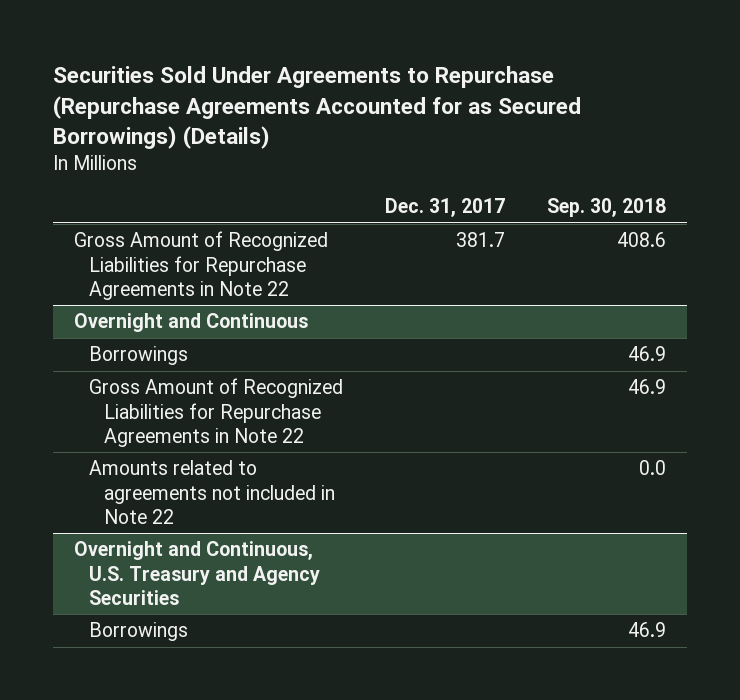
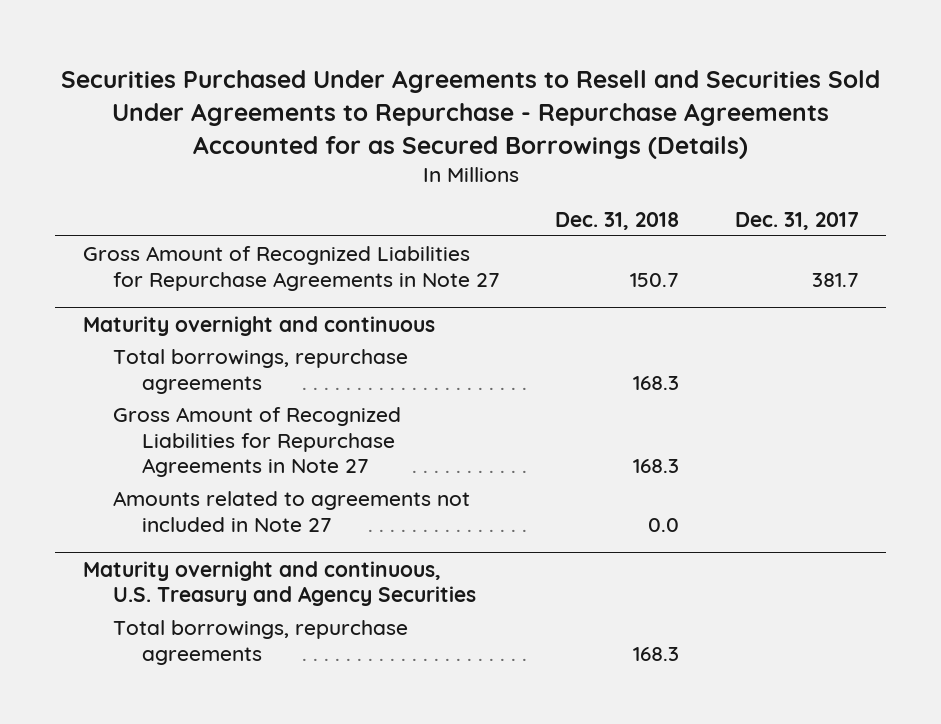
[53,66,582,149] Securities Sold Under Agreements to Repurchase (Repurchase Agreements Accounted for as Secured Borrowings) (Details) -> [60,69,880,159] Securities Purchased Under Agreements to Resell and Securities Sold Under Agreements to Repurchase - Repurchase Agreements Accounted for as Secured Borrowings (Details)
[547,198,667,218] Sep. 30, 2018 -> none
none -> [555,211,680,230] Dec. 31, 2018
[74,231,329,300] Gross Amount of Recognized Liabilities for Repurchase Agreements in Note 22 -> [82,245,500,291] Gross Amount of Recognized Liabilities for Repurchase Agreements in Note 27
[74,313,309,333] Overnight and Continuous -> [82,315,435,336] Maturity overnight and continuous
[88,346,188,366] Borrowings -> [112,348,408,394] Total borrowings, repurchase agreements
[88,378,343,447] Gross Amount of Recognized Liabilities for Repurchase Agreements in Note 22 -> [112,406,401,478] Gross Amount of Recognized Liabilities for Repurchase Agreements in Note 27
[88,460,335,524] Amounts related to agreements not included in Note 22 -> [112,490,470,532] Amounts related to agreements not included in Note 27
[74,541,320,605] Overnight and Continuous, U.S. Treasury and Agency Securities -> [82,560,476,607] Maturity overnight and continuous, U.S. Treasury and Agency Securities
[88,622,188,642] Borrowings -> [112,619,408,665] Total borrowings, repurchase agreements

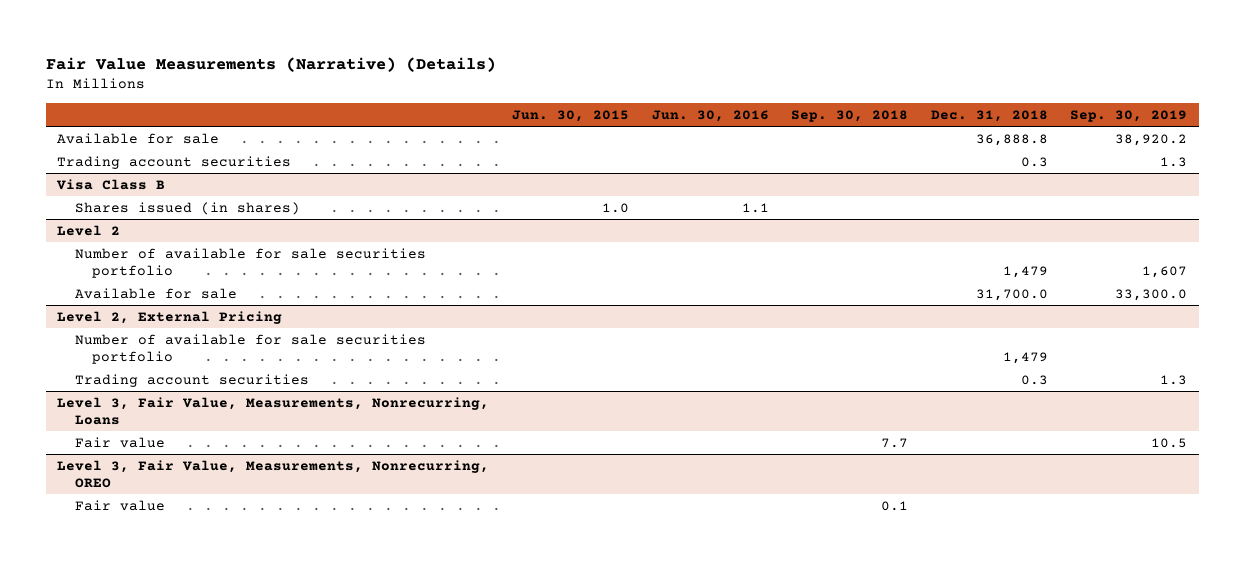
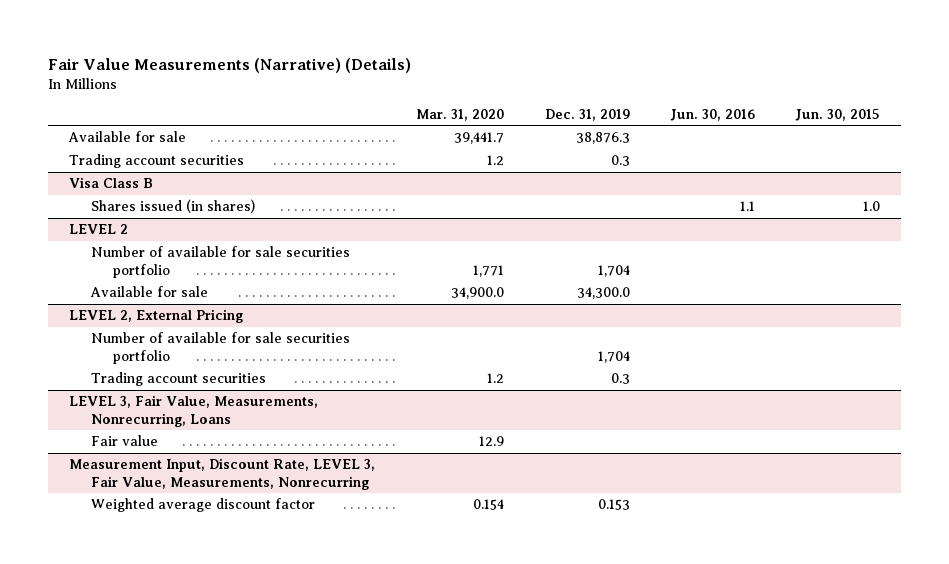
[791,109,909,122] Sep. 30, 2018 -> none
[930,109,1048,122] Dec. 31, 2018 -> none
[1070,109,1188,122] Sep. 30, 2019 -> none
none -> [416,109,505,122] Mar. 31, 2020
none -> [545,109,631,122] Dec. 31, 2019
[57,224,121,236] Level 2 -> [68,224,128,235] LEVEL 2
[57,310,283,324] Level 2, External Pricing -> [68,309,243,324] LEVEL 2, External Pricing
[57,396,490,426] Level 3, Fair Value, Measurements, Nonrecurring, Loans -> [68,395,318,427] LEVEL 3, Fair Value, Measurements, Nonrecurring, Loans
[74,499,165,511] Fair value -> none
[57,459,490,489] Level 3, Fair Value, Measurements, Nonrecurring, OREO -> [68,458,375,490] Measurement Input, Discount Rate, LEVEL 3, Fair Value, Measurements, Nonrecurring
none -> [90,498,315,513] Weighted average discount factor

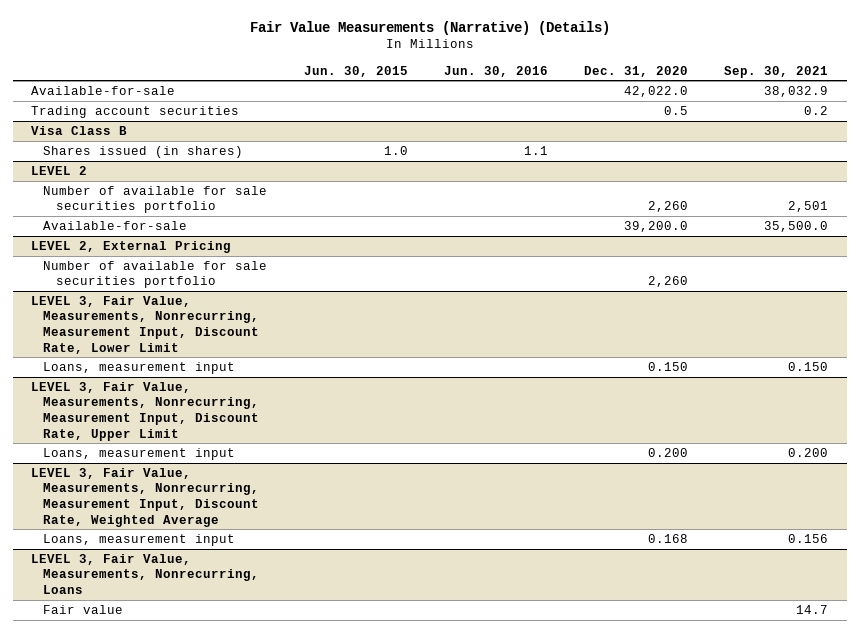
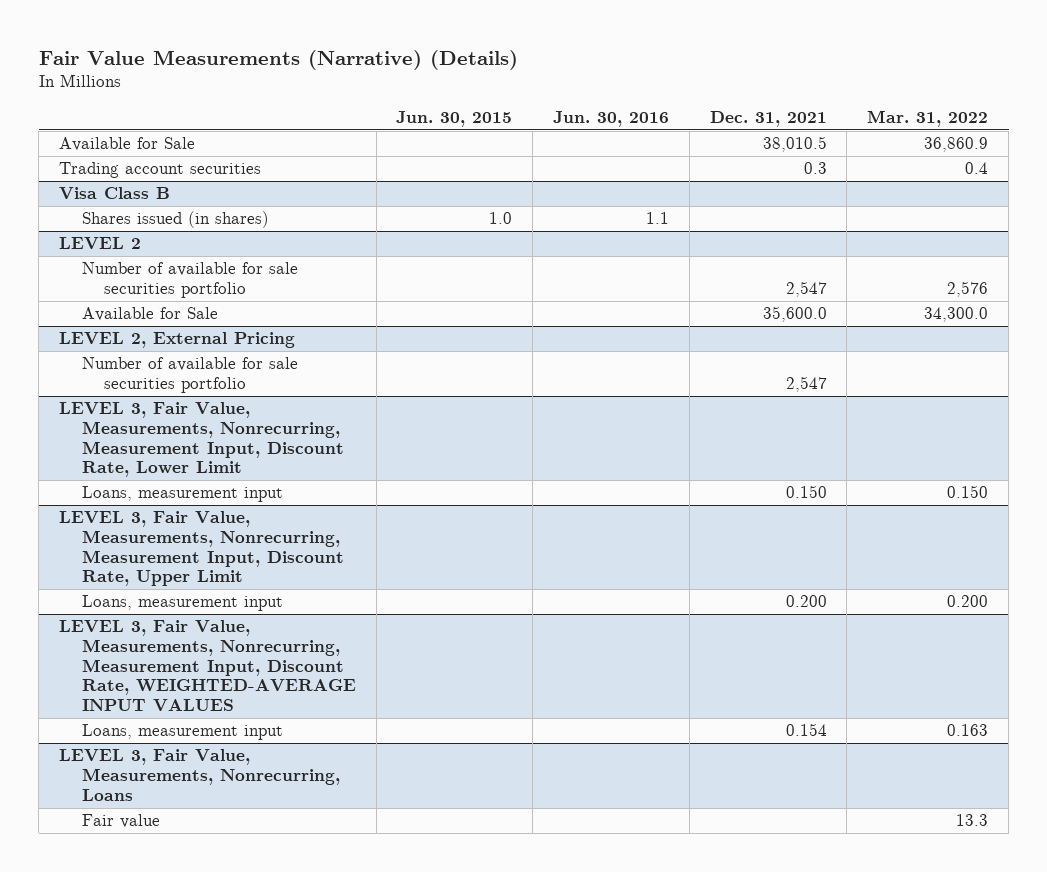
[584,65,689,77] Dec. 31, 2020 -> none
[724,65,829,78] Sep. 30, 2021 -> none
none -> [709,110,827,127] Dec. 31, 2021
none -> [867,109,989,127] Mar. 31, 2022
[31,85,176,95] Available-for-sale -> [59,137,196,152] Available for Sale
[43,220,188,230] Available-for-sale -> [81,307,218,322] Available for Sale
[31,467,260,527] LEVEL 3, Fair Value, Measurements, Nonrecurring, Measurement Input, Discount Rate, Weighted Average -> [59,620,356,711] LEVEL 3, Fair Value, Measurements, Nonrecurring, Measurement Input, Discount Rate, WEIGHTED-AVERAGE INPUT VALUES

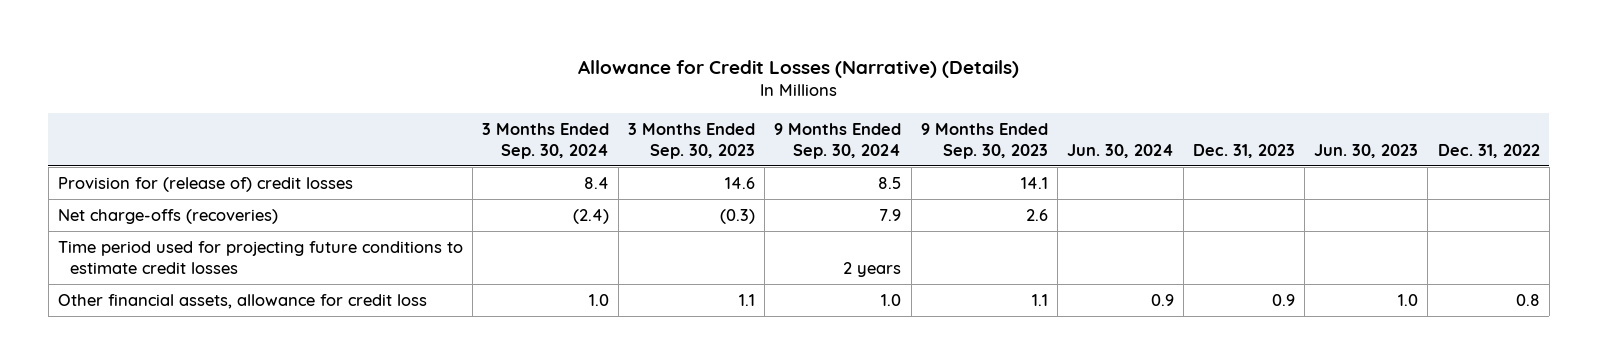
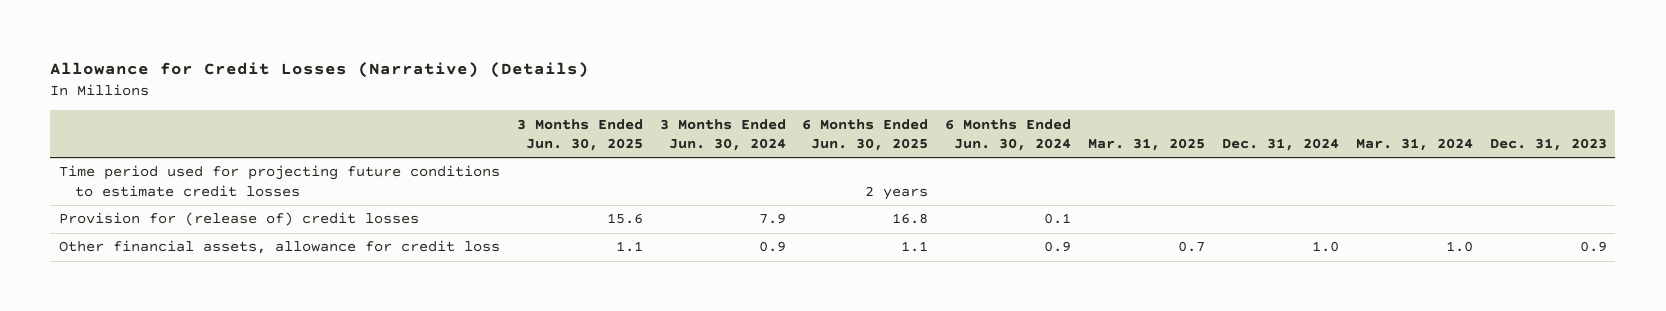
[482,122,610,159] 3 Months Ended Sep. 30, 2024 -> none
[628,122,756,159] 3 Months Ended Sep. 30, 2023 -> none
[774,122,902,159] 9 Months Ended Sep. 30, 2024 -> none
[920,122,1048,159] 9 Months Ended Sep. 30, 2023 -> none
[1066,143,1174,158] Jun. 30, 2024 -> none
[1314,143,1419,158] Jun. 30, 2023 -> none
[1437,143,1540,158] Dec. 31, 2022 -> none
none -> [516,118,643,151] 3 Months Ended Jun. 30, 2025
none -> [659,118,786,151] 3 Months Ended Jun. 30, 2024
none -> [802,118,929,151] 6 Months Ended Jun. 30, 2025
none -> [945,118,1072,151] 6 Months Ended Jun. 30, 2024
none -> [1088,137,1206,151] Mar. 31, 2025
none -> [1222,137,1340,151] Dec. 31, 2024
none -> [1356,137,1474,151] Mar. 31, 2024
[57,208,278,224] Net charge-offs (recoveries) -> none
[57,176,353,192] Provision for (release of) credit losses -> [58,212,419,227] Provision for (release of) credit losses

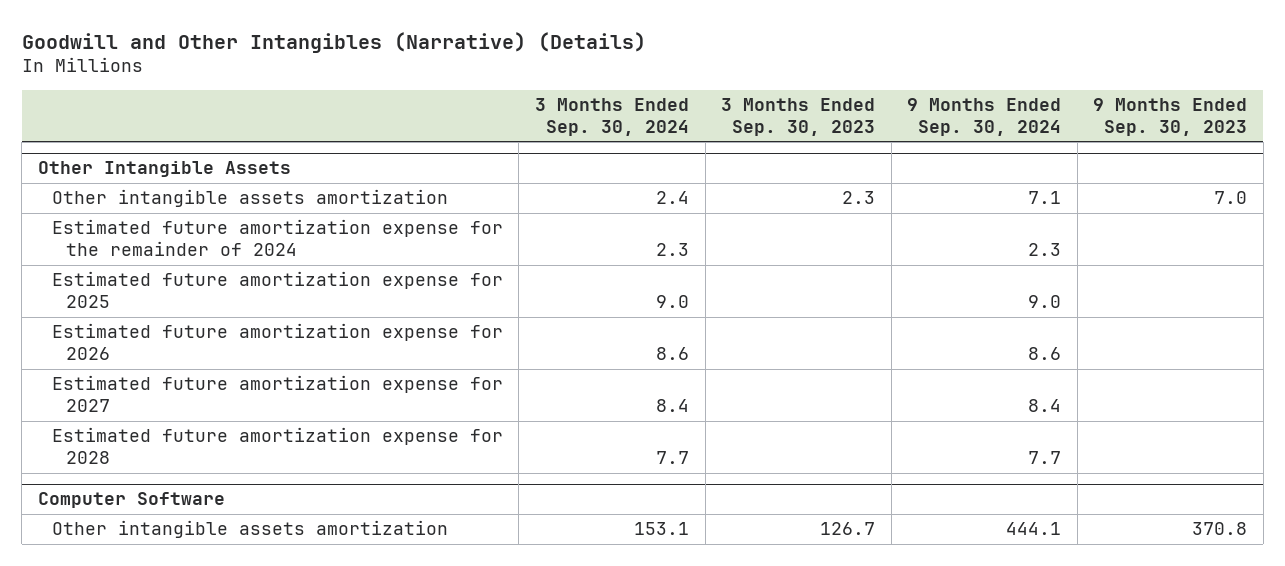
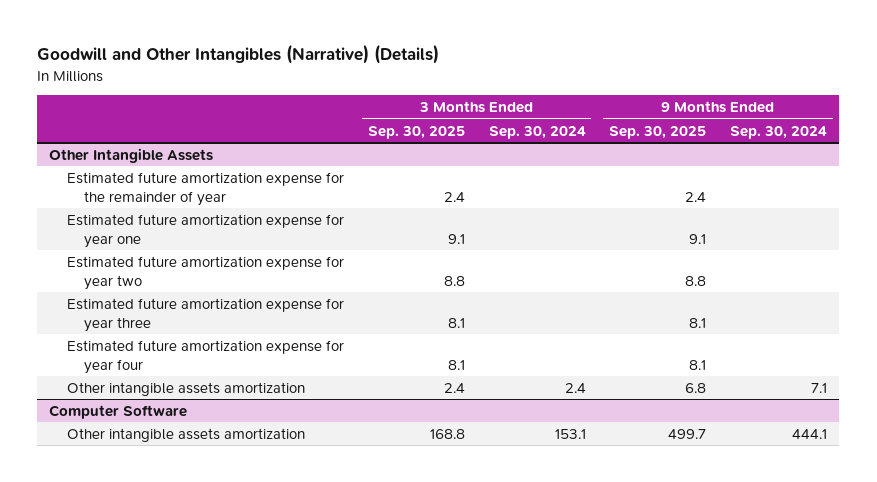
[721,97,876,136] 3 Months Ended Sep. 30, 2023 -> none
[1093,97,1248,136] 9 Months Ended Sep. 30, 2023 -> none
none -> [367,125,465,139] Sep. 30, 2025
none -> [609,125,707,139] Sep. 30, 2025
none -> [66,171,344,206] Estimated future amortization expense for the remainder of year
none -> [66,213,344,248] Estimated future amortization expense for year one
none -> [66,255,344,290] Estimated future amortization expense for year two
none -> [66,297,344,332] Estimated future amortization expense for year three
none -> [66,339,344,374] Estimated future amortization expense for year four
[51,219,503,257] Estimated future amortization expense for the remainder of 2024 -> none
[51,271,503,309] Estimated future amortization expense for 2025 -> none
[51,323,503,361] Estimated future amortization expense for 2026 -> none
[51,375,503,413] Estimated future amortization expense for 2027 -> none
[51,427,503,465] Estimated future amortization expense for 2028 -> none

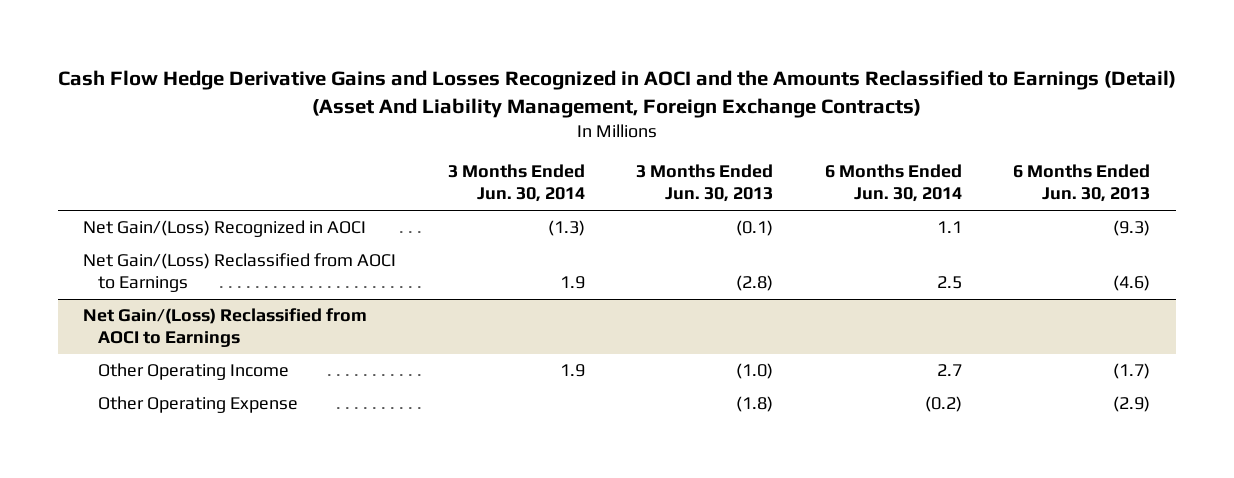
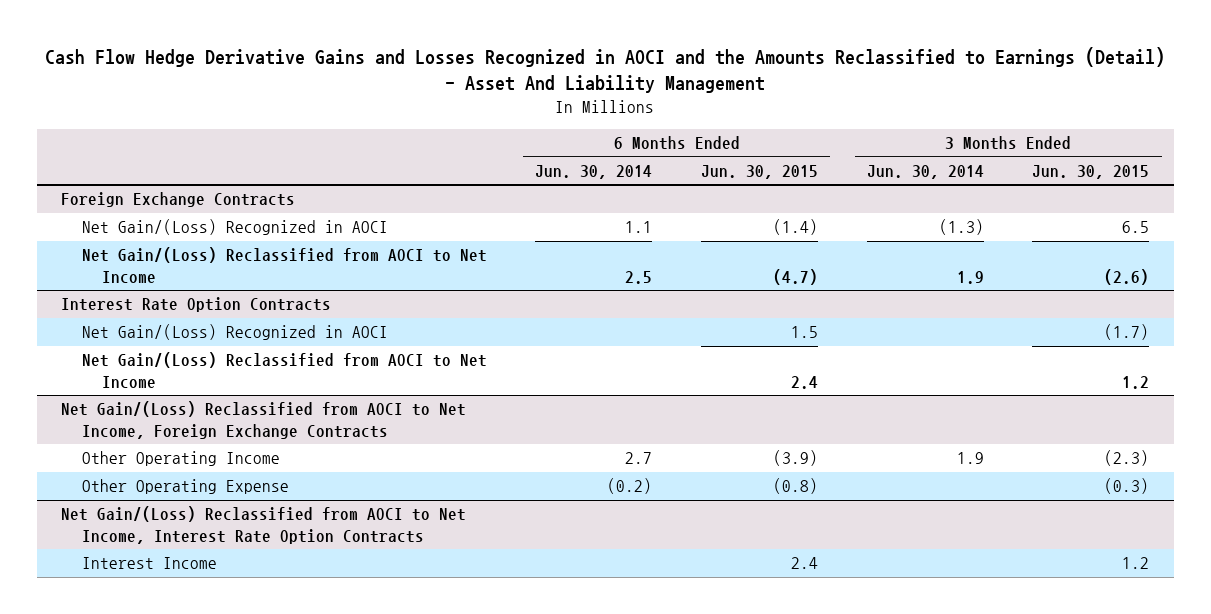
[57,70,1176,119] Cash Flow Hedge Derivative Gains and Losses Recognized in AOCI and the Amounts Reclassified to Earnings (Detail) (Asset And Liability Management, Foreign Exchange Contracts) -> [45,47,1166,94] Cash Flow Hedge Derivative Gains and Losses Recognized in AOCI and the Amounts Reclassified to Earnings (Detail) - Asset And Liability Management
[636,164,774,203] 3 Months Ended Jun. 30, 2013 -> none
[1013,164,1151,203] 6 Months Ended Jun. 30, 2013 -> none
none -> [701,164,819,179] Jun. 30, 2015
none -> [1032,164,1150,179] Jun. 30, 2015
none -> [61,192,296,208] Foreign Exchange Contracts
[83,253,397,293] Net Gain/(Loss) Reclassified from AOCI to Earnings -> [81,247,487,284] Net Gain/(Loss) Reclassified from AOCI to Net Income
none -> [61,297,332,313] Interest Rate Option Contracts
none -> [81,324,388,341] Net Gain/(Loss) Recognized in AOCI
none -> [81,352,487,389] Net Gain/(Loss) Reclassified from AOCI to Net Income
[83,308,368,348] Net Gain/(Loss) Reclassified from AOCI to Earnings -> [61,401,467,439] Net Gain/(Loss) Reclassified from AOCI to Net Income, Foreign Exchange Contracts
none -> [61,506,467,544] Net Gain/(Loss) Reclassified from AOCI to Net Income, Interest Rate Option Contracts
none -> [81,557,217,570] Interest Income

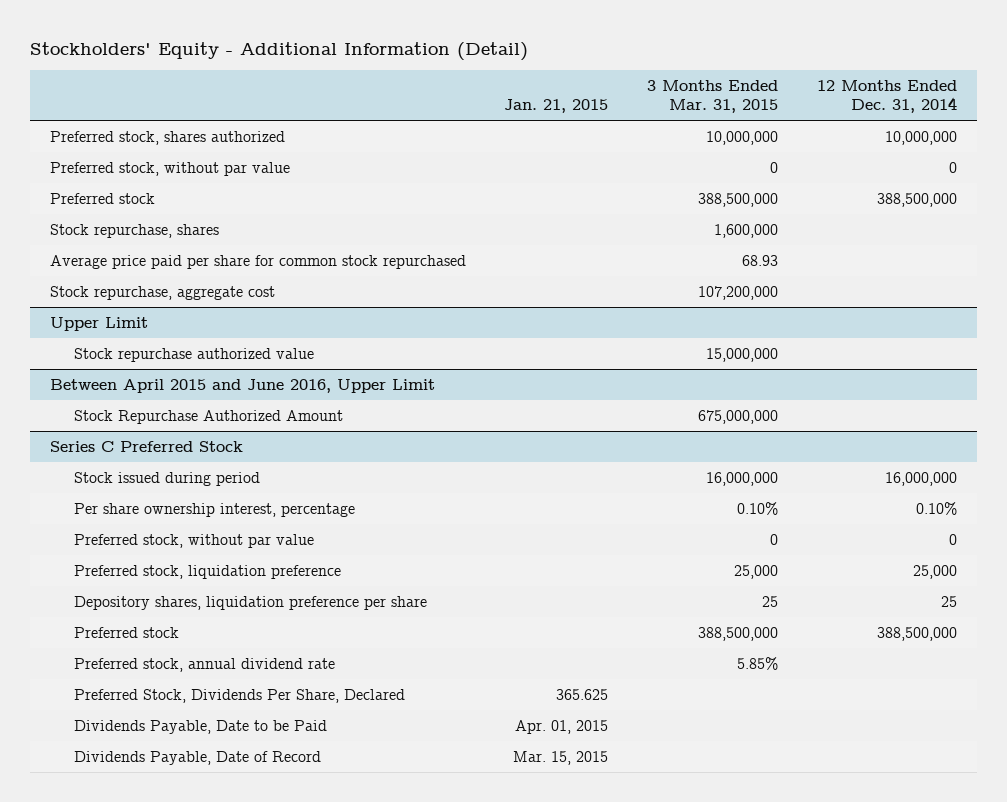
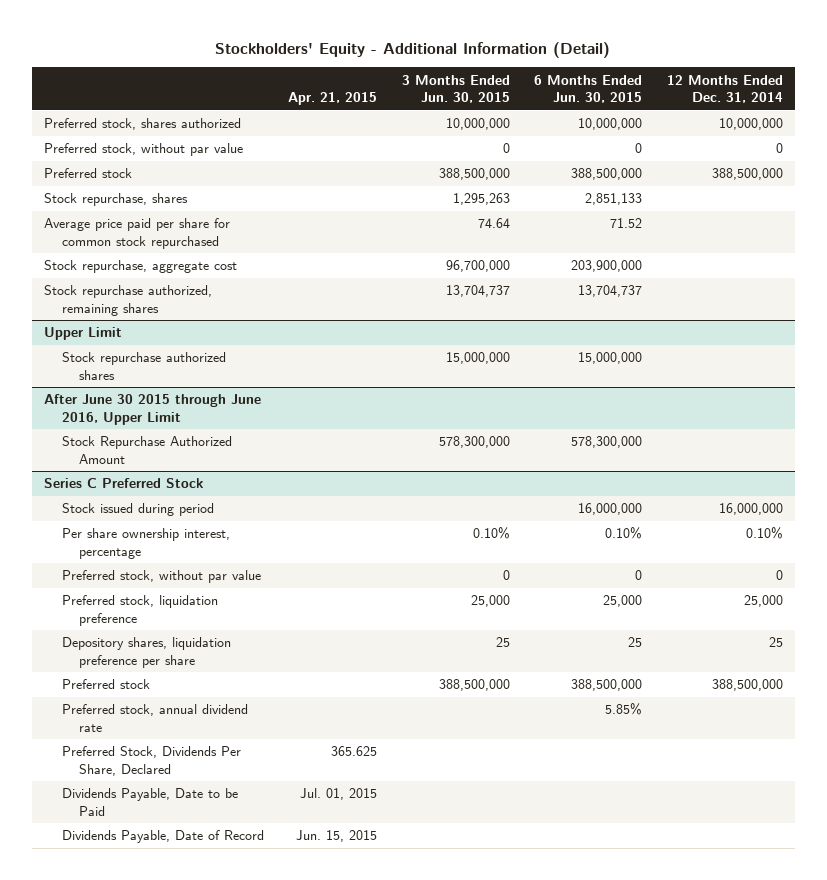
[504,98,609,113] Jan. 21, 2015 -> none
[647,80,779,113] 3 Months Ended Mar. 31, 2015 -> none
none -> [288,91,378,105] Apr. 21, 2015
none -> [401,74,510,103] 3 Months Ended Jun. 30, 2015
none -> [534,74,643,103] 6 Months Ended Jun. 30, 2015
none -> [44,285,213,316] Stock repurchase authorized, remaining shares
[49,378,435,393] Between April 2015 and June 2016, Upper Limit -> none
[73,409,343,424] Stock Repurchase Authorized Amount -> none
[73,347,314,362] Stock repurchase authorized value -> [61,352,226,380] Stock repurchase authorized shares
none -> [44,394,262,425] After June 30 2015 through June 2016, Upper Limit
none -> [61,436,232,464] Stock Repurchase Authorized Amount

